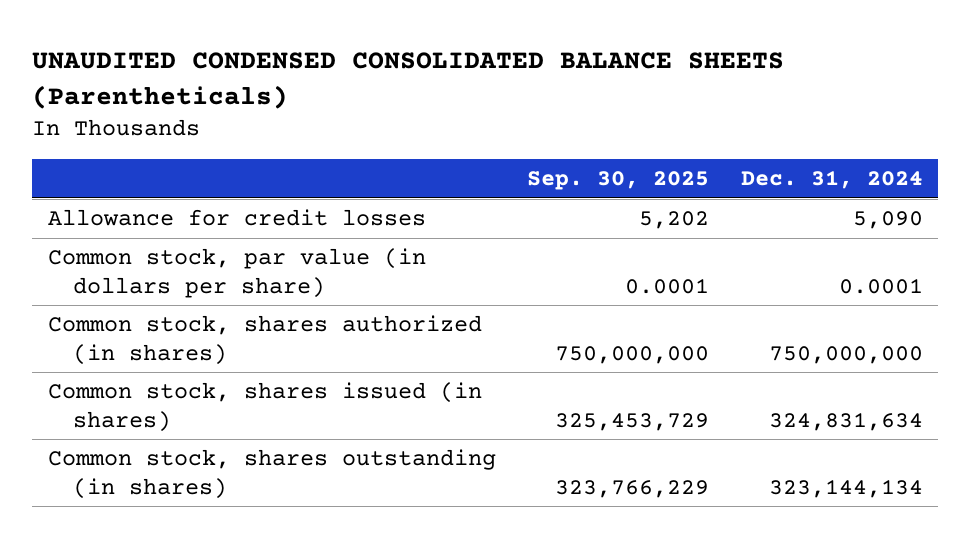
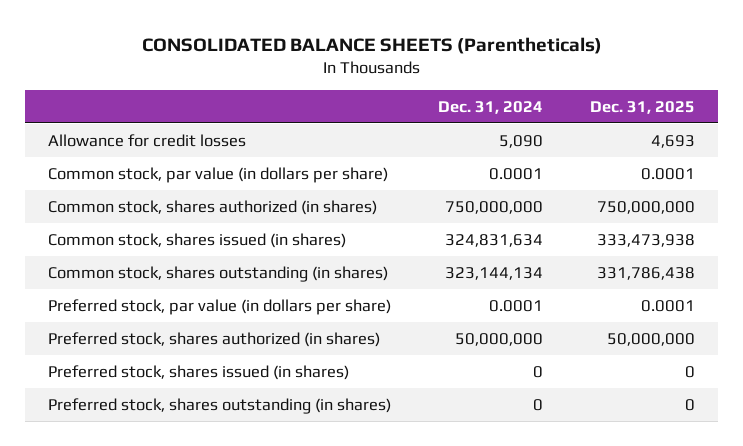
[31,51,784,110] UNAUDITED CONDENSED CONSOLIDATED BALANCE SHEETS (Parentheticals) -> [141,36,602,54] CONSOLIDATED BALANCE SHEETS (Parentheticals)
[527,170,710,190] Sep. 30, 2025 -> none
none -> [590,100,696,114] Dec. 31, 2025
none -> [48,298,392,315] Preferred stock, par value (in dollars per share)
none -> [48,331,381,347] Preferred stock, shares authorized (in shares)
none -> [48,364,350,380] Preferred stock, shares issued (in shares)
none -> [48,397,392,414] Preferred stock, shares outstanding (in shares)

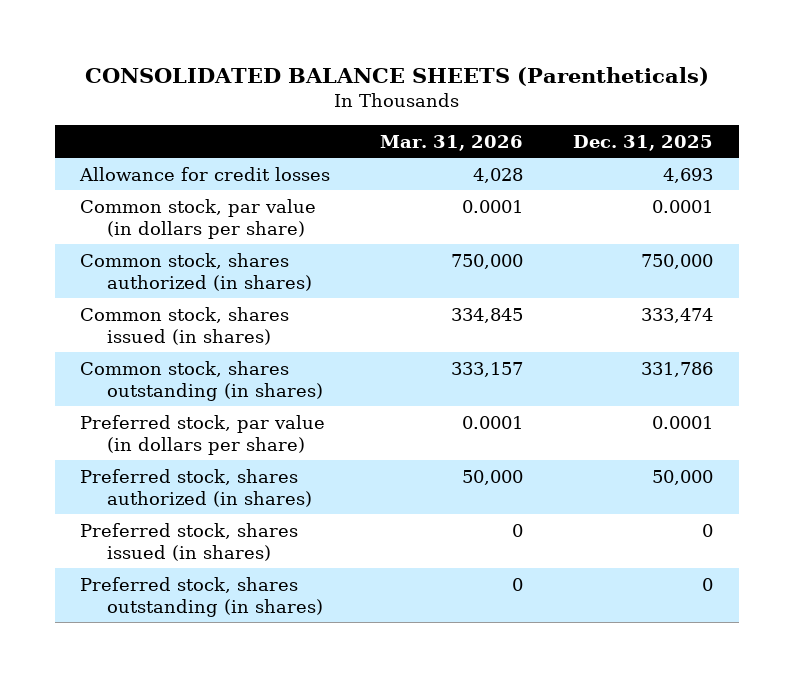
[438,100,544,114] Dec. 31, 2024 -> none
none -> [380,134,524,151] Mar. 31, 2026
[597,200,696,214] 750,000,000 -> [641,253,714,269] 750,000
[597,233,696,247] 333,473,938 -> [641,307,714,323] 333,474
[597,266,696,280] 331,786,438 -> [641,361,714,377] 331,786
[607,332,696,346] 50,000,000 -> [652,469,714,485] 50,000

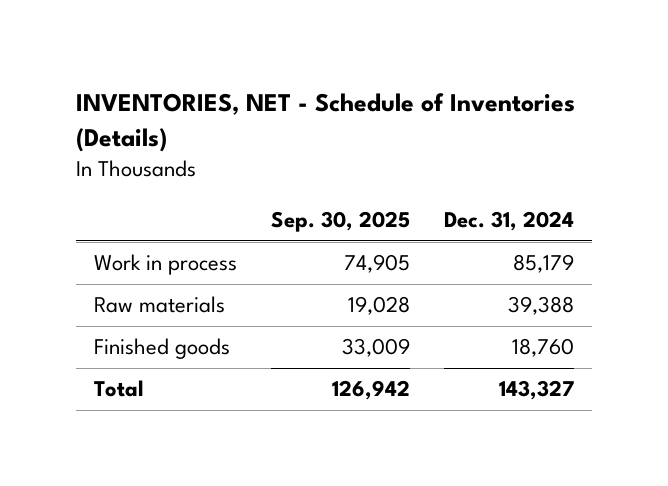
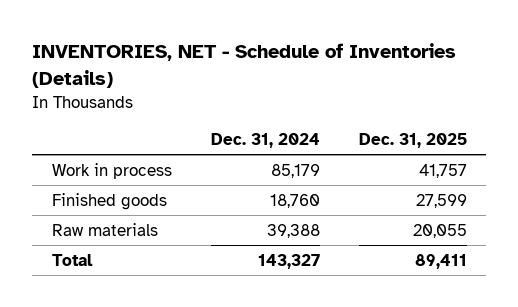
[270,210,410,232] Sep. 30, 2025 -> none
none -> [358,133,467,149] Dec. 31, 2025
[93,296,225,314] Raw materials -> [51,222,158,236] Raw materials

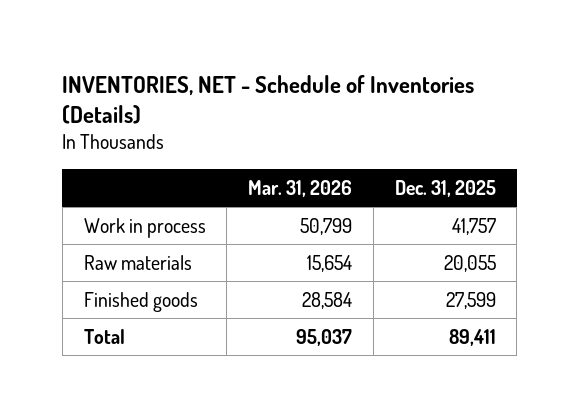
[210,133,320,149] Dec. 31, 2024 -> none
none -> [248,179,353,197] Mar. 31, 2026
[51,192,167,210] Finished goods -> [83,291,198,312] Finished goods

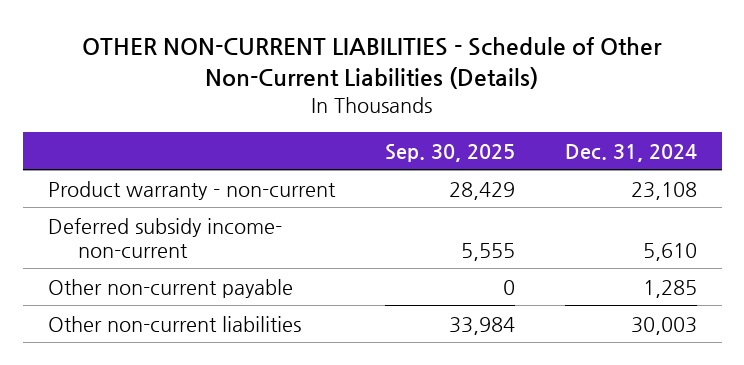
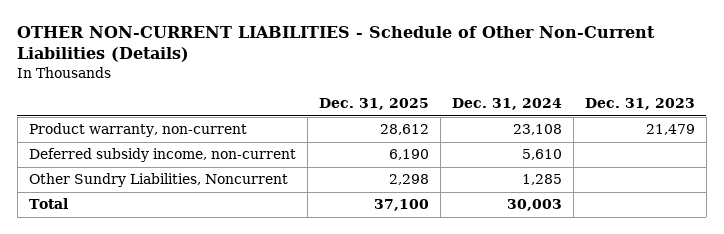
[384,143,515,162] Sep. 30, 2025 -> none
none -> [318,98,429,111] Dec. 31, 2025
none -> [584,98,695,111] Dec. 31, 2023
[47,180,336,200] Product warranty - non-current -> [28,123,247,138] Product warranty, non-current
[47,217,282,258] Deferred subsidy income- non-current -> [28,148,296,163] Deferred subsidy income, non-current
[47,278,293,298] Other non-current payable -> [28,173,288,188] Other Sundry Liabilities, Noncurrent
[47,315,301,332] Other non-current liabilities -> [28,198,68,210] Total

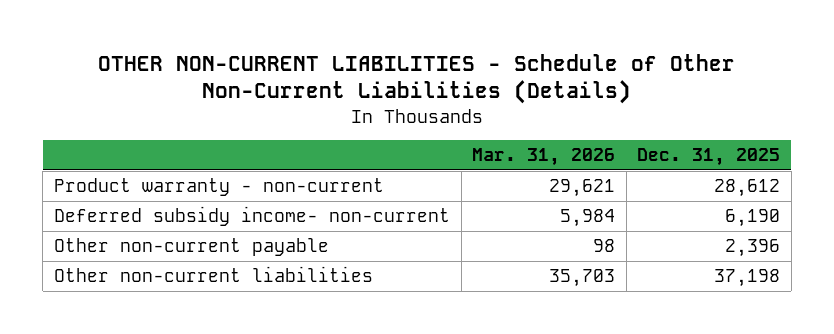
[451,98,562,111] Dec. 31, 2024 -> none
[584,98,695,111] Dec. 31, 2023 -> none
none -> [472,148,616,167] Mar. 31, 2026
[28,173,288,188] Other Sundry Liabilities, Noncurrent -> none
[28,198,68,210] Total -> none
[28,123,247,138] Product warranty, non-current -> [54,178,385,197] Product warranty - non-current
[28,148,296,163] Deferred subsidy income, non-current -> [54,206,451,227] Deferred subsidy income- non-current
none -> [54,238,330,257] Other non-current payable
none -> [54,266,374,283] Other non-current liabilities

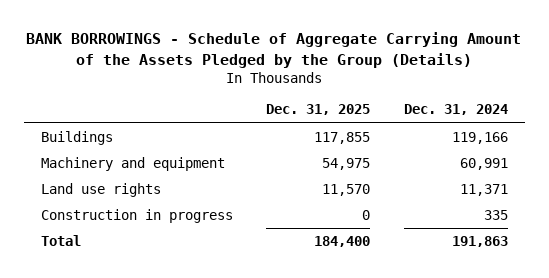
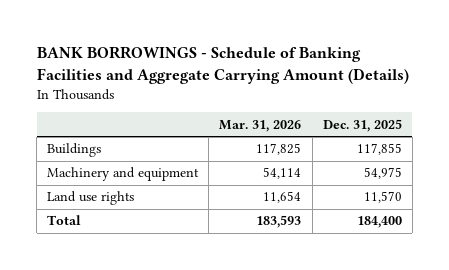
[26,32,522,68] BANK BORROWINGS - Schedule of Aggregate Carrying Amount of the Assets Pledged by the Group (Details) -> [36,46,409,84] BANK BORROWINGS - Schedule of Banking Facilities and Aggregate Carrying Amount (Details)
[404,104,509,116] Dec. 31, 2024 -> none
none -> [219,119,302,132] Mar. 31, 2026
[40,209,233,224] Construction in progress -> none

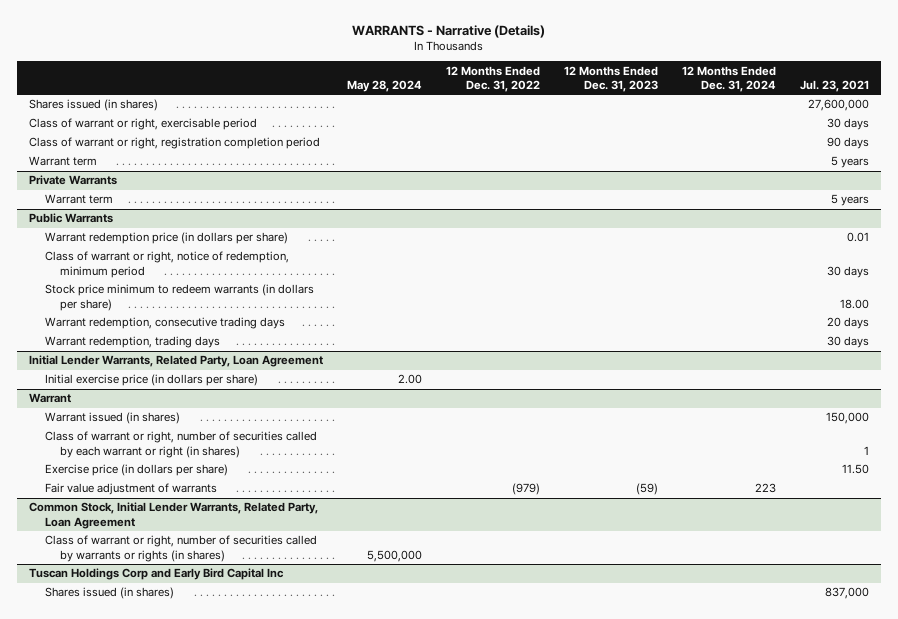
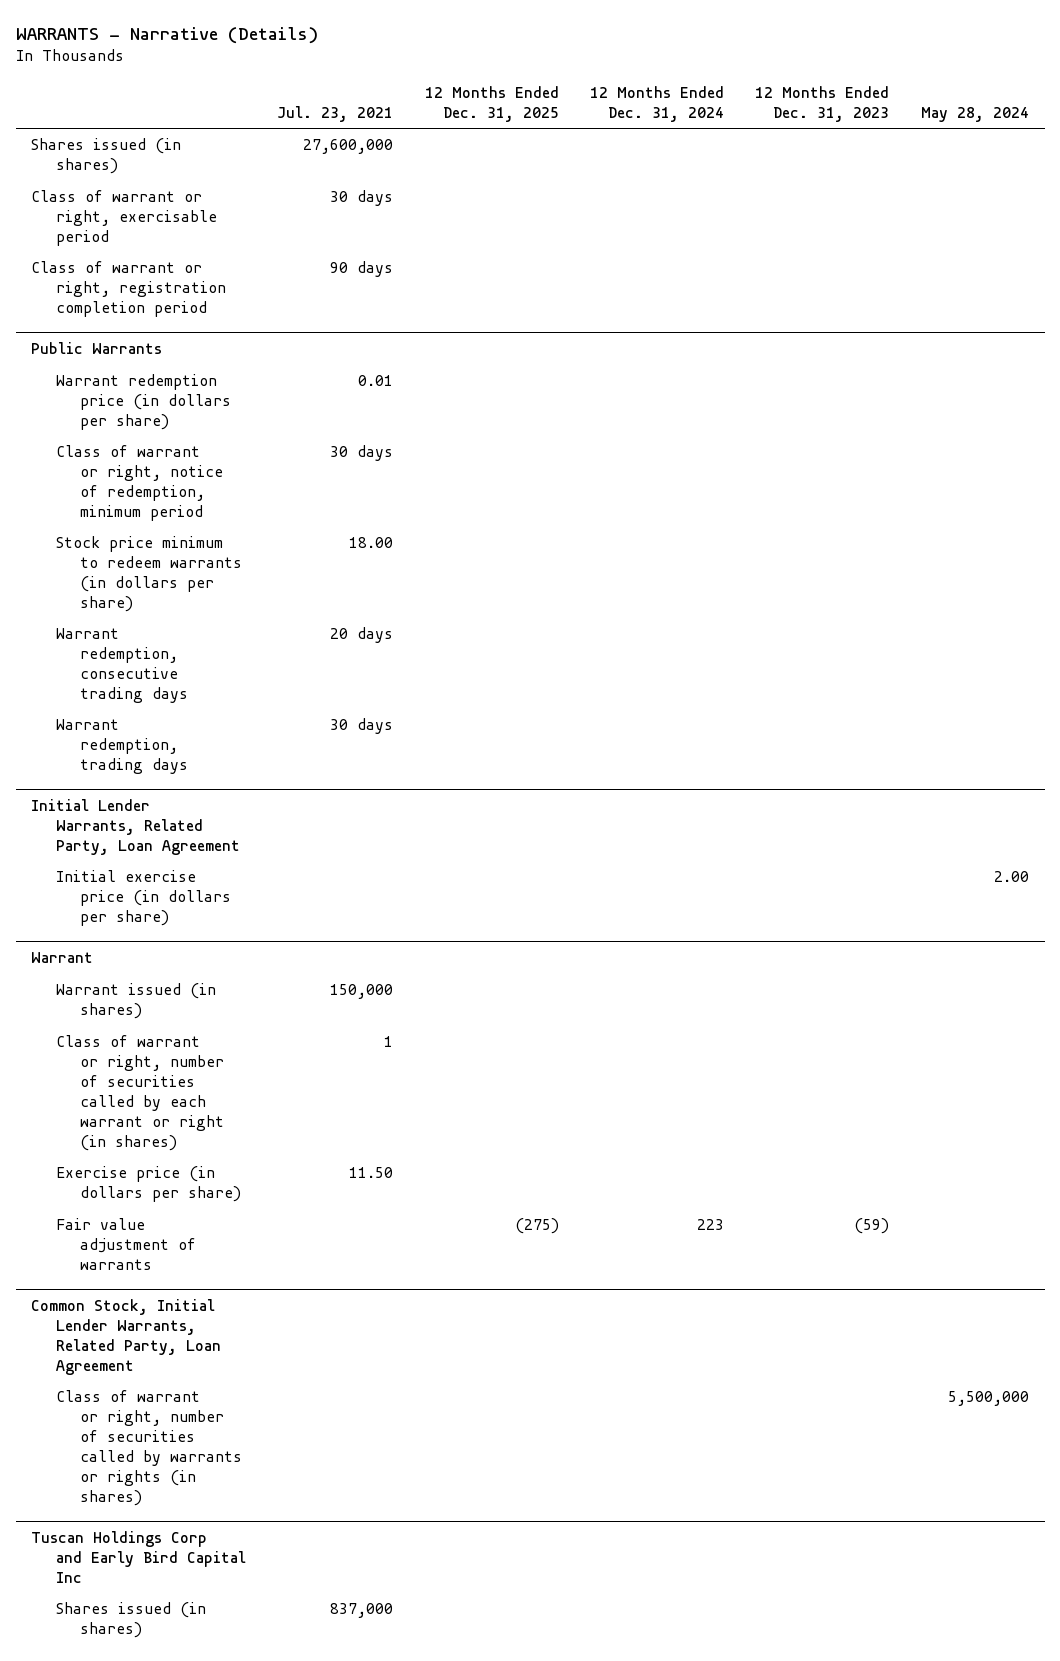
[445,65,540,93] 12 Months Ended Dec. 31, 2022 -> none
none -> [424,86,559,123] 12 Months Ended Dec. 31, 2025
[29,156,98,167] Warrant term -> none
[29,175,118,186] Private Warrants -> none
[44,194,113,205] Warrant term -> none

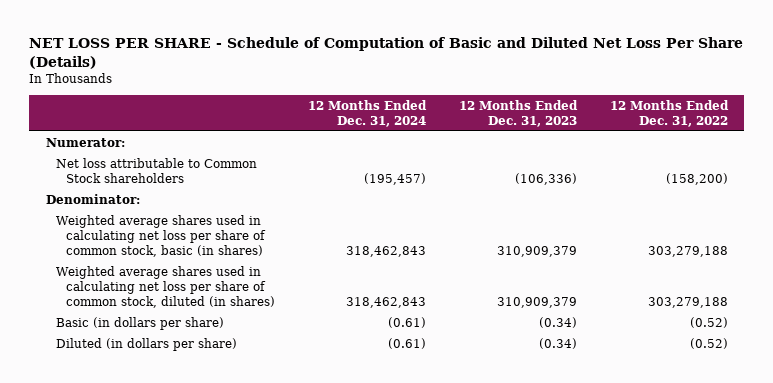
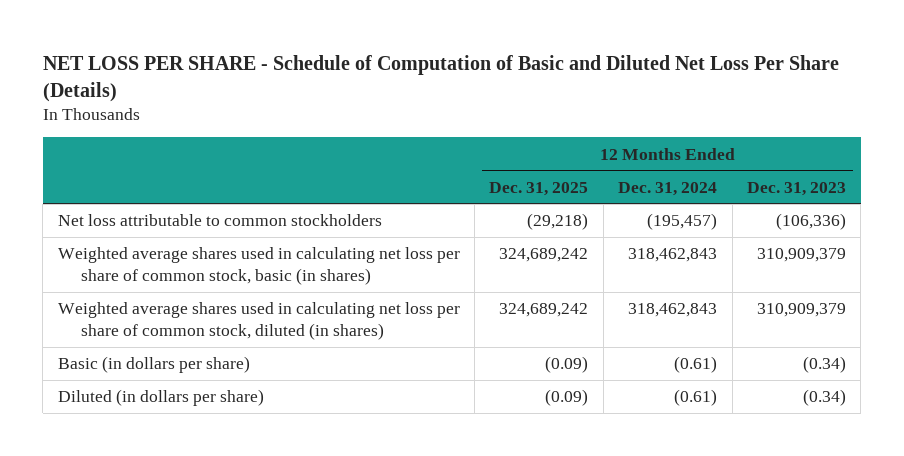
[609,99,729,127] 12 Months Ended Dec. 31, 2022 -> none
none -> [489,181,589,196] Dec. 31, 2025
[45,137,125,147] Numerator: -> none
[45,193,140,204] Denominator: -> none
[55,157,257,183] Net loss attributable to Common Stock shareholders -> [57,214,382,227] Net loss attributable to common stockholders

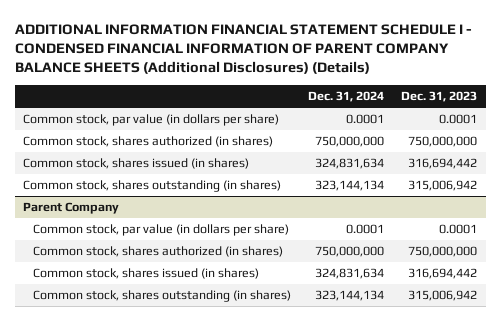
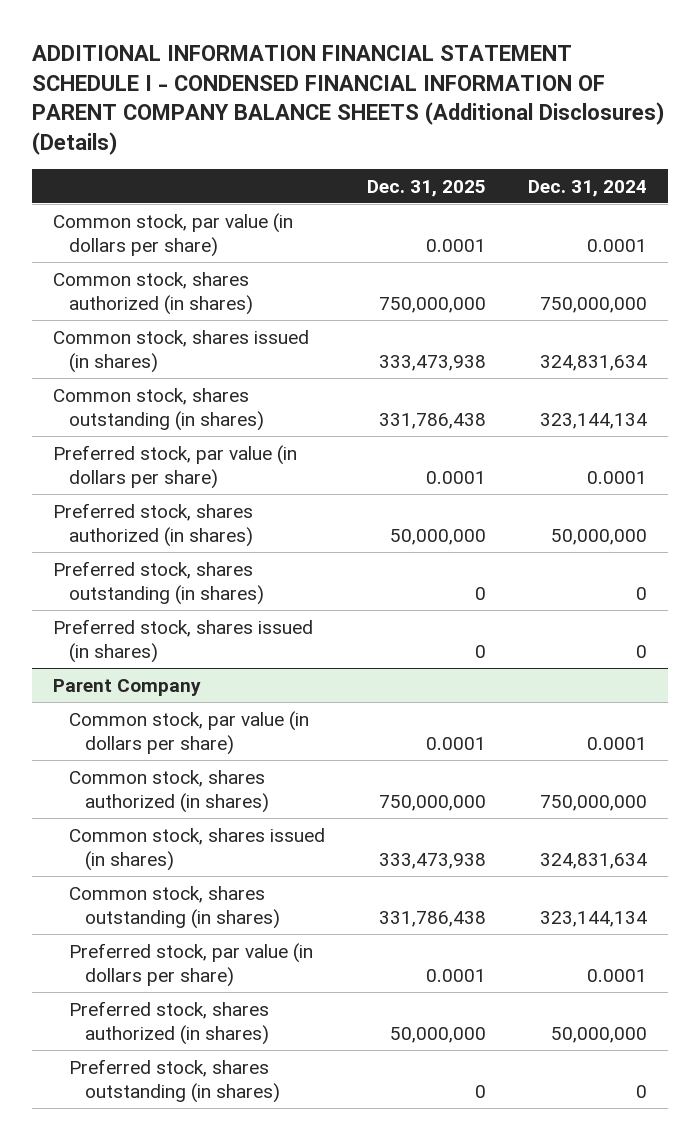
[401,91,478,103] Dec. 31, 2023 -> none
none -> [366,179,486,197] Dec. 31, 2025
none -> [52,444,297,489] Preferred stock, par value (in dollars per share)
none -> [52,502,253,547] Preferred stock, shares authorized (in shares)
none -> [52,560,264,605] Preferred stock, shares outstanding (in shares)
none -> [52,618,313,663] Preferred stock, shares issued (in shares)
none -> [68,942,313,987] Preferred stock, par value (in dollars per share)
none -> [68,1000,270,1045] Preferred stock, shares authorized (in shares)
none -> [68,1058,281,1103] Preferred stock, shares outstanding (in shares)

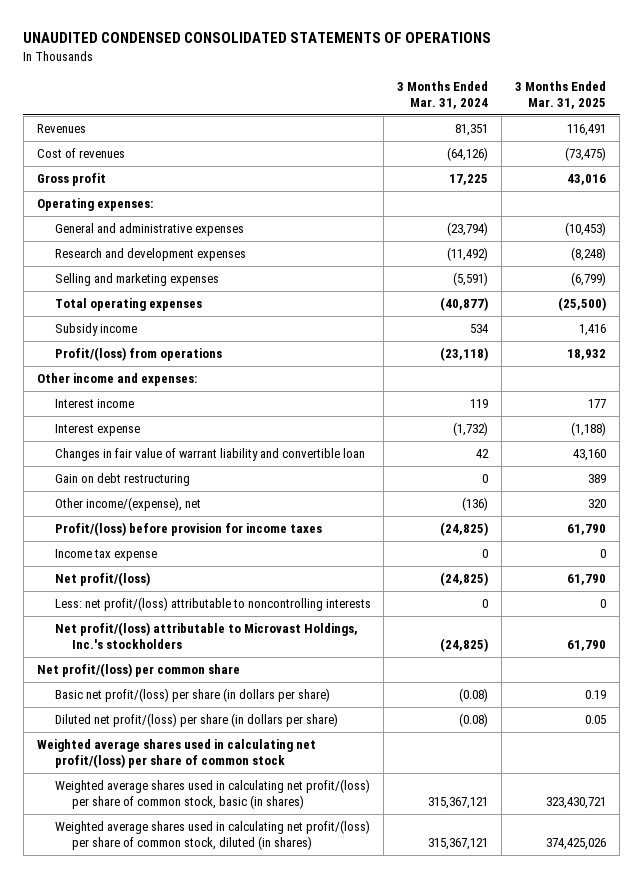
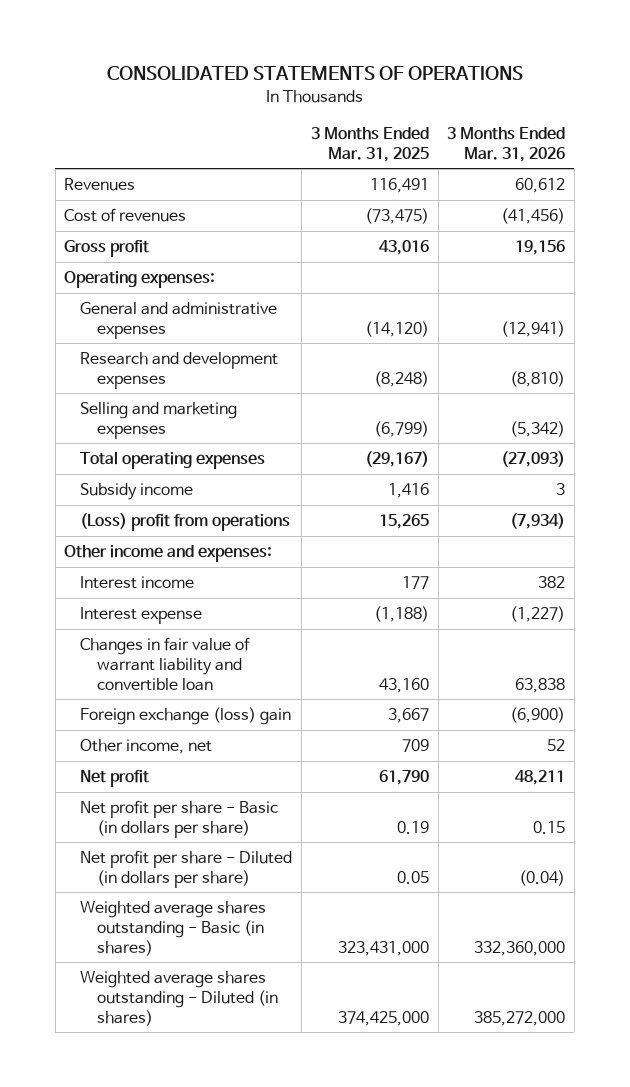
[23,32,492,44] UNAUDITED CONDENSED CONSOLIDATED STATEMENTS OF OPERATIONS -> [106,65,523,80] CONSOLIDATED STATEMENTS OF OPERATIONS
[397,81,489,109] 3 Months Ended Mar. 31, 2024 -> none
none -> [447,126,566,162] 3 Months Ended Mar. 31, 2026
[565,222,607,237] (10,453) -> [364,320,429,337] (14,120)
[558,297,607,312] (25,500) -> [364,451,429,468] (29,167)
[54,347,222,362] Profit/(loss) from operations -> [80,513,291,532] (Loss) profit from operations
[567,349,607,361] 18,932 -> [378,514,429,530] 15,265
[54,473,190,487] Gain on debt restructuring -> none
[54,522,322,537] Profit/(loss) before provision for income taxes -> none
[54,549,157,562] Income tax expense -> none
[54,597,371,612] Less: net profit/(loss) attributable to noncontrolling interests -> none
[54,622,358,649] Net profit/(loss) attributable to Microvast Holdings, Inc.'s stockholders -> none
[36,663,240,678] Net profit/(loss) per common share -> none
[36,739,316,768] Weighted average shares used in calculating net profit/(loss) per share of common stock -> none
none -> [80,707,292,726] Foreign exchange (loss) gain
[54,497,201,512] Other income/(expense), net -> [80,739,213,755] Other income, net
[588,499,607,509] 320 -> [401,739,429,753] 709
[54,572,150,587] Net profit/(loss) -> [80,770,150,788] Net profit
[54,688,330,703] Basic net profit/(loss) per share (in dollars per share) -> [80,800,279,838] Net profit per share - Basic (in dollars per share)
[54,713,338,728] Diluted net profit/(loss) per share (in dollars per share) -> [80,850,293,888] Net profit per share - Diluted (in dollars per share)
[54,779,370,809] Weighted average shares used in calculating net profit/(loss) per share of common stock, basic (in shares) -> [80,901,267,956] Weighted average shares outstanding - Basic (in shares)
[546,796,607,809] 323,430,721 -> [337,940,429,956] 323,431,000
[54,820,370,850] Weighted average shares used in calculating net profit/(loss) per share of common stock, diluted (in shares) -> [80,971,278,1026] Weighted average shares outstanding - Diluted (in shares)
[546,837,607,850] 374,425,026 -> [337,1010,429,1026] 374,425,000

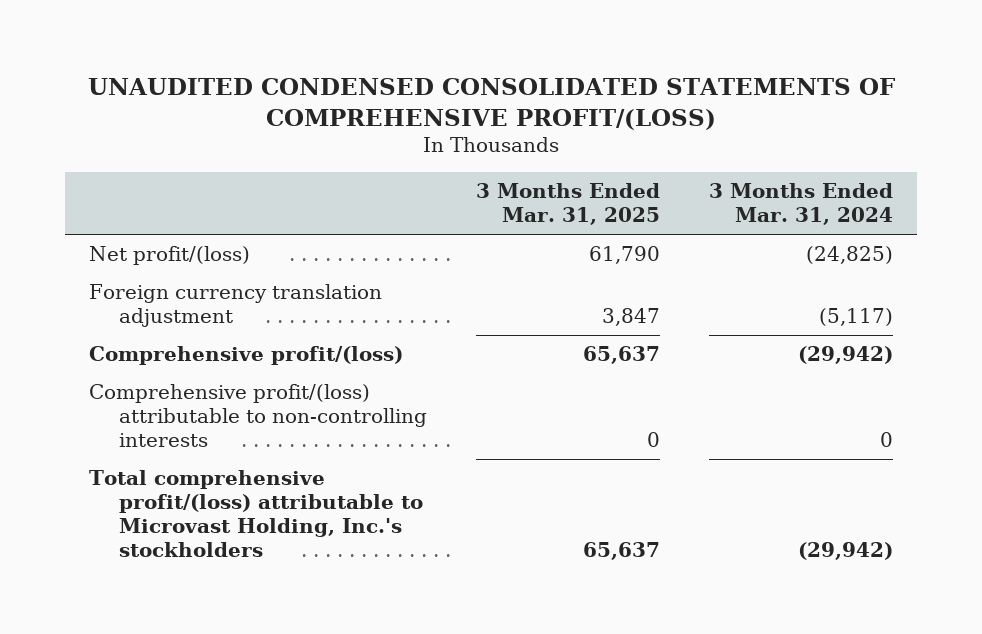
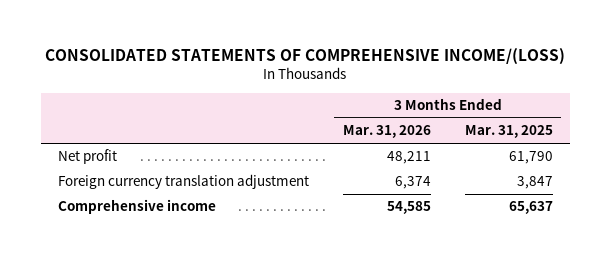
[87,78,896,130] UNAUDITED CONDENSED CONSOLIDATED STATEMENTS OF COMPREHENSIVE PROFIT/(LOSS) -> [45,48,566,66] CONSOLIDATED STATEMENTS OF COMPREHENSIVE INCOME/(LOSS)
[708,183,893,226] 3 Months Ended Mar. 31, 2024 -> none
none -> [342,125,431,139] Mar. 31, 2026
[89,246,251,266] Net profit/(loss) -> [57,149,117,165] Net profit
[89,384,427,448] Comprehensive profit/(loss) attributable to non-controlling interests -> none
[89,470,423,558] Total comprehensive profit/(loss) attributable to Microvast Holding, Inc.'s stockholders -> none
[89,346,404,366] Comprehensive profit/(loss) -> [57,199,216,215] Comprehensive income

